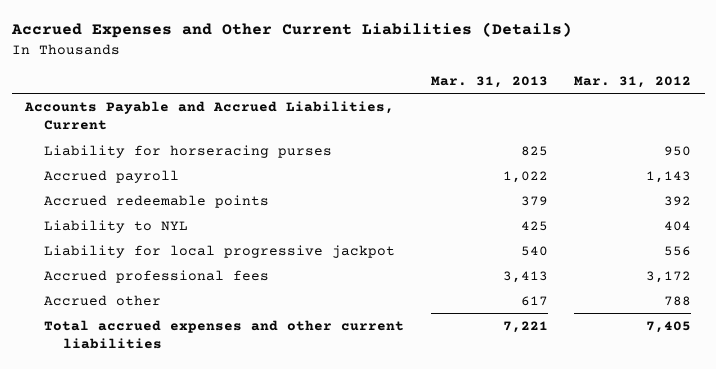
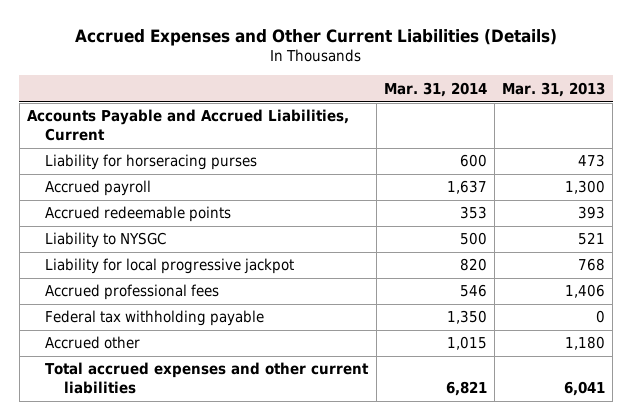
[574,75,692,88] Mar. 31, 2012 -> none
none -> [383,81,487,97] Mar. 31, 2014
[520,145,548,156] 825 -> [578,154,606,168] 473
[502,170,548,183] 1,022 -> [565,180,606,195] 1,300
[520,195,548,206] 379 -> [578,206,606,220] 393
[43,219,188,233] Liability to NYL -> [45,232,167,249] Liability to NYSGC
[520,220,548,231] 425 -> [578,232,606,246] 521
[520,245,548,256] 540 -> [578,258,606,272] 768
[502,270,548,283] 3,413 -> [565,284,606,299] 1,406
none -> [45,310,265,327] Federal tax withholding payable
[520,295,548,306] 617 -> [565,336,606,351] 1,180
[502,320,548,333] 7,221 -> [564,380,606,396] 6,041

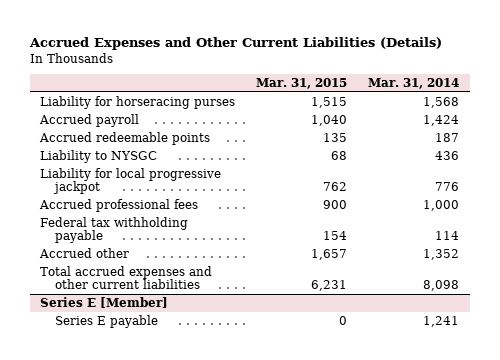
[502,81,606,97] Mar. 31, 2013 -> none
none -> [256,77,348,89] Mar. 31, 2015
[26,109,349,141] Accounts Payable and Accrued Liabilities, Current -> none
[459,154,487,168] 600 -> [423,96,460,108] 1,568
[446,180,487,195] 1,637 -> [423,114,460,126] 1,424
[459,206,487,220] 353 -> [435,132,460,142] 187
[459,232,487,246] 500 -> [435,150,460,160] 436
[459,258,487,272] 820 -> [435,182,460,192] 776
[459,284,487,298] 546 -> [423,199,460,211] 1,000
[446,310,487,325] 1,350 -> [435,231,460,241] 114
[446,336,487,351] 1,015 -> [423,248,460,260] 1,352
[445,380,487,396] 6,821 -> [423,280,460,292] 8,098
none -> [40,296,169,308] Series E [Member]
none -> [54,314,158,328] Series E payable

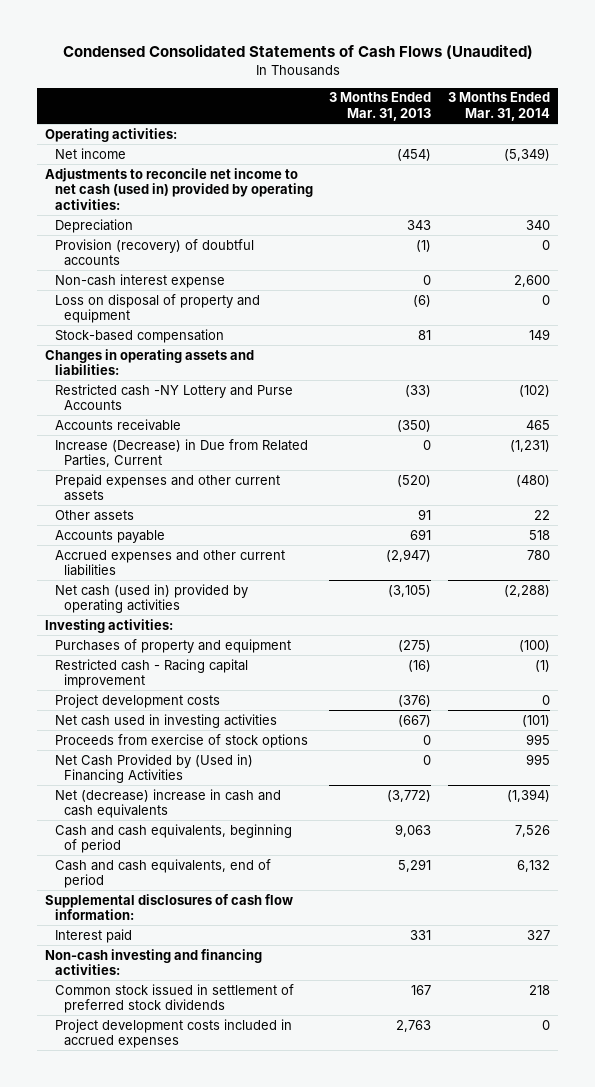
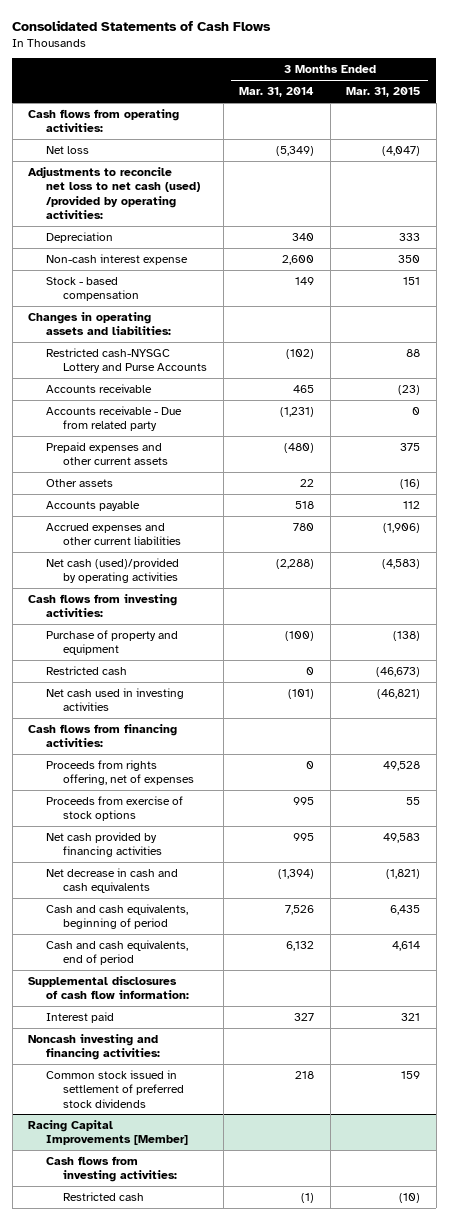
[62,44,533,60] Condensed Consolidated Statements of Cash Flows (Unaudited) -> [12,19,272,31] Consolidated Statements of Cash Flows
[329,92,432,121] 3 Months Ended Mar. 31, 2013 -> none
none -> [346,87,421,98] Mar. 31, 2015
[45,127,178,142] Operating activities: -> [28,108,180,133] Cash flows from operating activities:
[54,147,126,159] Net income -> [45,145,89,154] Net loss
[45,167,313,210] Adjustments to reconcile net income to net cash (used in) provided by operating activities: -> [28,166,200,219] Adjustments to reconcile net loss to net cash (used) /provided by operating activities:
[54,238,254,267] Provision (recovery) of doubtful accounts -> none
[54,293,260,324] Loss on disposal of property and equipment -> none
[54,328,224,343] Stock-based compensation -> [45,276,139,302] Stock - based compensation
[54,383,293,411] Restricted cash -NY Lottery and Purse Accounts -> [45,347,207,374] Restricted cash-NYSGC Lottery and Purse Accounts
[54,438,308,468] Increase (Decrease) in Due from Related Parties, Current -> [45,405,182,432] Accounts receivable - Due from related party
[54,693,220,708] Project development costs -> none
[54,583,248,614] Net cash (used in) provided by operating activities -> [45,557,179,584] Net cash (used)/provided by operating activities
[45,618,174,633] Investing activities: -> [28,593,178,618] Cash flows from investing activities:
[54,638,291,653] Purchases of property and equipment -> [45,629,178,656] Purchase of property and equipment
[54,658,248,689] Restricted cash - Racing capital improvement -> [45,665,127,675] Restricted cash
[534,659,550,672] (1) -> [306,666,315,675] 0
none -> [28,723,178,748] Cash flows from financing activities:
none -> [45,759,194,786] Proceeds from rights offering, net of expenses
[54,753,253,784] Net Cash Provided by (Used in) Financing Activities -> [45,831,162,858] Net cash provided by financing activities
[54,788,281,819] Net (decrease) increase in cash and cash equivalents -> [45,867,178,894] Net decrease in cash and cash equivalents
[45,948,263,976] Non-cash investing and financing activities: -> [28,1033,160,1061] Noncash investing and financing activities:
[54,1018,292,1049] Project development costs included in accrued expenses -> none
none -> [28,1119,188,1146] Racing Capital Improvements [Member]
none -> [45,1155,177,1183] Cash flows from investing activities:
none -> [62,1191,144,1201] Restricted cash

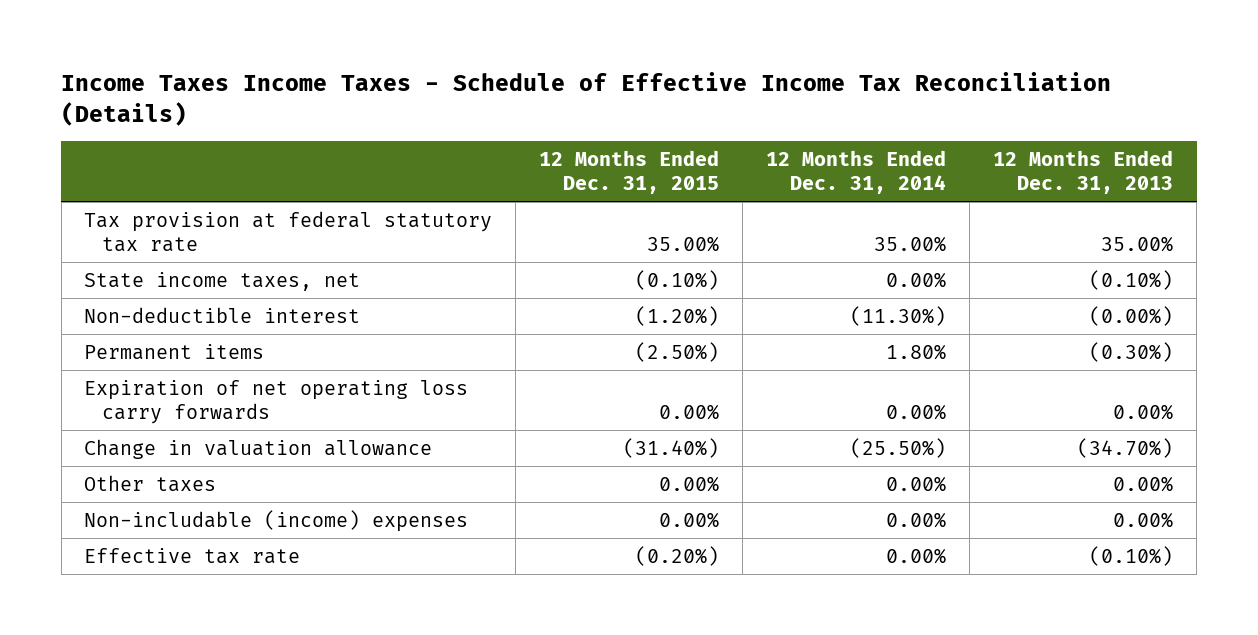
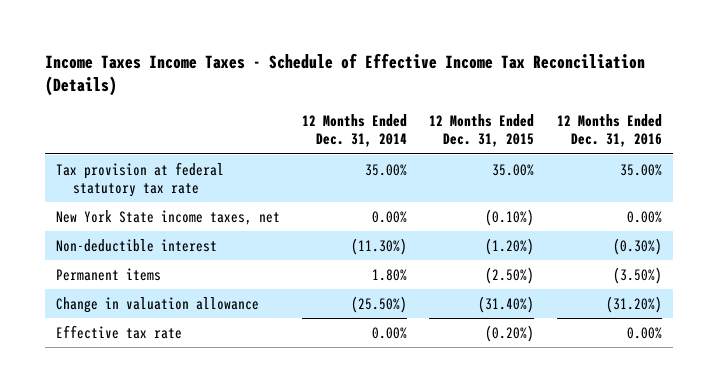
[993,150,1174,194] 12 Months Ended Dec. 31, 2013 -> none
none -> [556,114,662,148] 12 Months Ended Dec. 31, 2016
[84,272,361,292] State income taxes, net -> [55,209,280,225] New York State income taxes, net
[84,380,469,424] Expiration of net operating loss carry forwards -> none
[84,475,217,493] Other taxes -> none
[84,510,469,533] Non-includable (income) expenses -> none

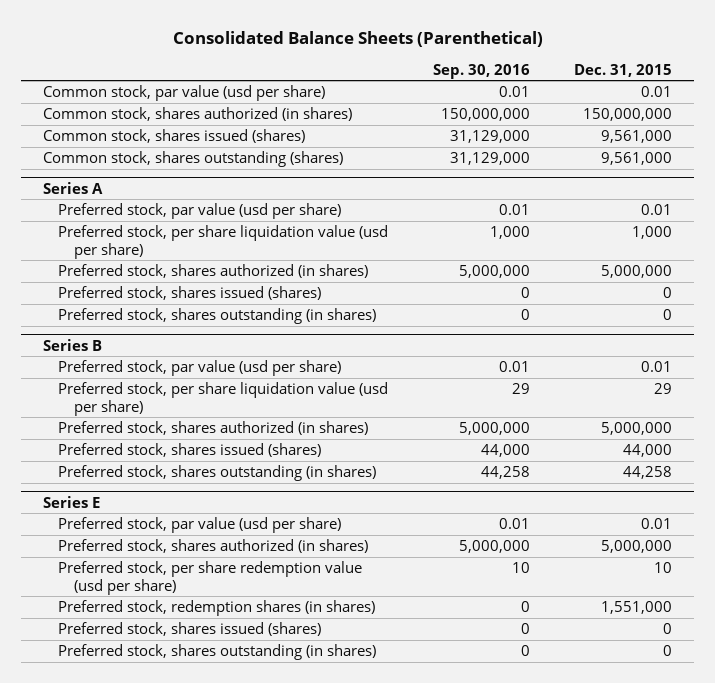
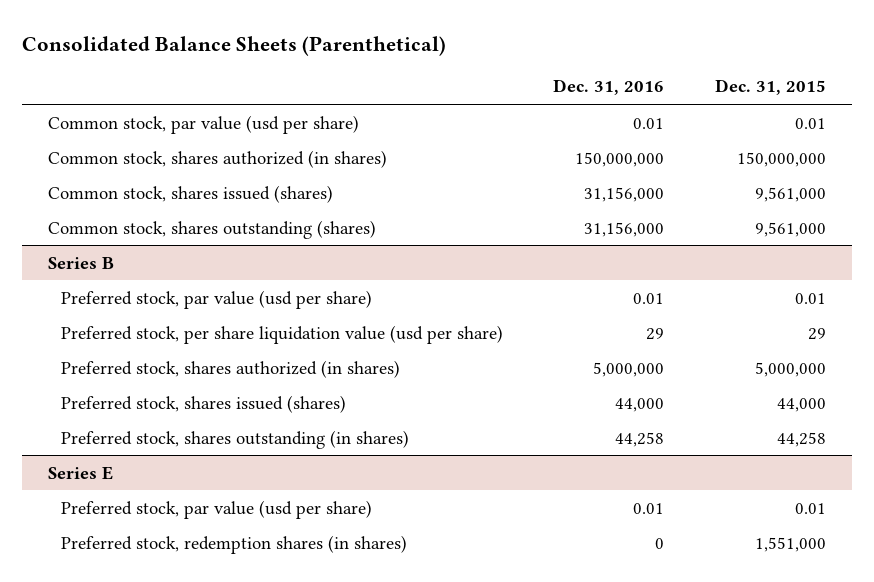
[432,63,530,79] Sep. 30, 2016 -> none
none -> [553,79,665,96] Dec. 31, 2016
[43,181,104,194] Series A -> none
[58,203,342,220] Preferred stock, par value (usd per share) -> none
[58,225,389,259] Preferred stock, per share liquidation value (usd per share) -> none
[58,264,369,279] Preferred stock, shares authorized (in shares) -> none
[58,286,322,301] Preferred stock, shares issued (shares) -> none
[58,308,377,325] Preferred stock, shares outstanding (in shares) -> none
[58,539,369,554] Preferred stock, shares authorized (in shares) -> none
[58,561,363,595] Preferred stock, per share redemption value (usd per share) -> none
[58,622,322,637] Preferred stock, shares issued (shares) -> none
[58,644,377,661] Preferred stock, shares outstanding (in shares) -> none

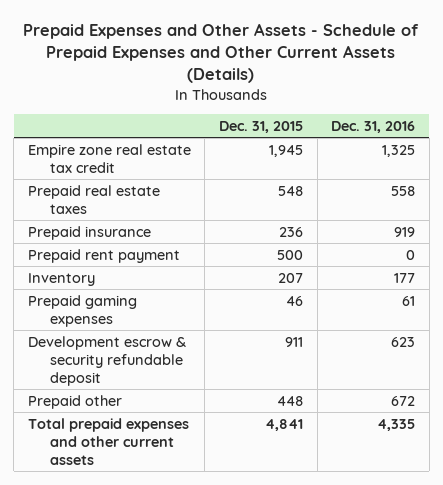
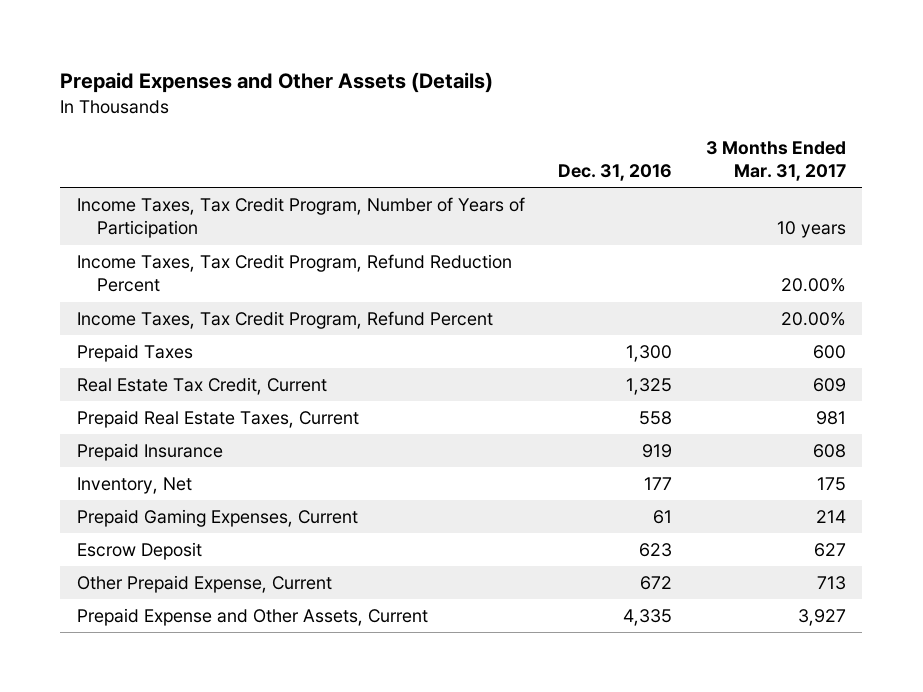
[23,23,420,84] Prepaid Expenses and Other Assets - Schedule of Prepaid Expenses and Other Current Assets (Details) -> [60,72,494,94] Prepaid Expenses and Other Assets (Details)
[218,120,303,133] Dec. 31, 2015 -> none
none -> [705,140,846,181] 3 Months Ended Mar. 31, 2017
[27,248,180,263] Prepaid rent payment -> none
none -> [77,197,526,239] Income Taxes, Tax Credit Program, Number of Years of Participation
none -> [77,254,513,293] Income Taxes, Tax Credit Program, Refund Reduction Percent
none -> [77,311,494,330] Income Taxes, Tax Credit Program, Refund Percent
none -> [77,344,194,363] Prepaid Taxes
[27,143,191,173] Empire zone real estate tax credit -> [77,377,328,396] Real Estate Tax Credit, Current
[27,184,160,214] Prepaid real estate taxes -> [77,410,360,429] Prepaid Real Estate Taxes, Current
[27,225,151,240] Prepaid insurance -> [77,443,224,462] Prepaid Insurance
[27,272,95,286] Inventory -> [77,477,193,495] Inventory, Net
[27,294,137,327] Prepaid gaming expenses -> [77,509,359,528] Prepaid Gaming Expenses, Current
[27,335,186,386] Development escrow & security refundable deposit -> [77,542,203,561] Escrow Deposit
[27,394,122,409] Prepaid other -> [77,575,333,594] Other Prepaid Expense, Current
[27,417,189,465] Total prepaid expenses and other current assets -> [77,608,429,627] Prepaid Expense and Other Assets, Current

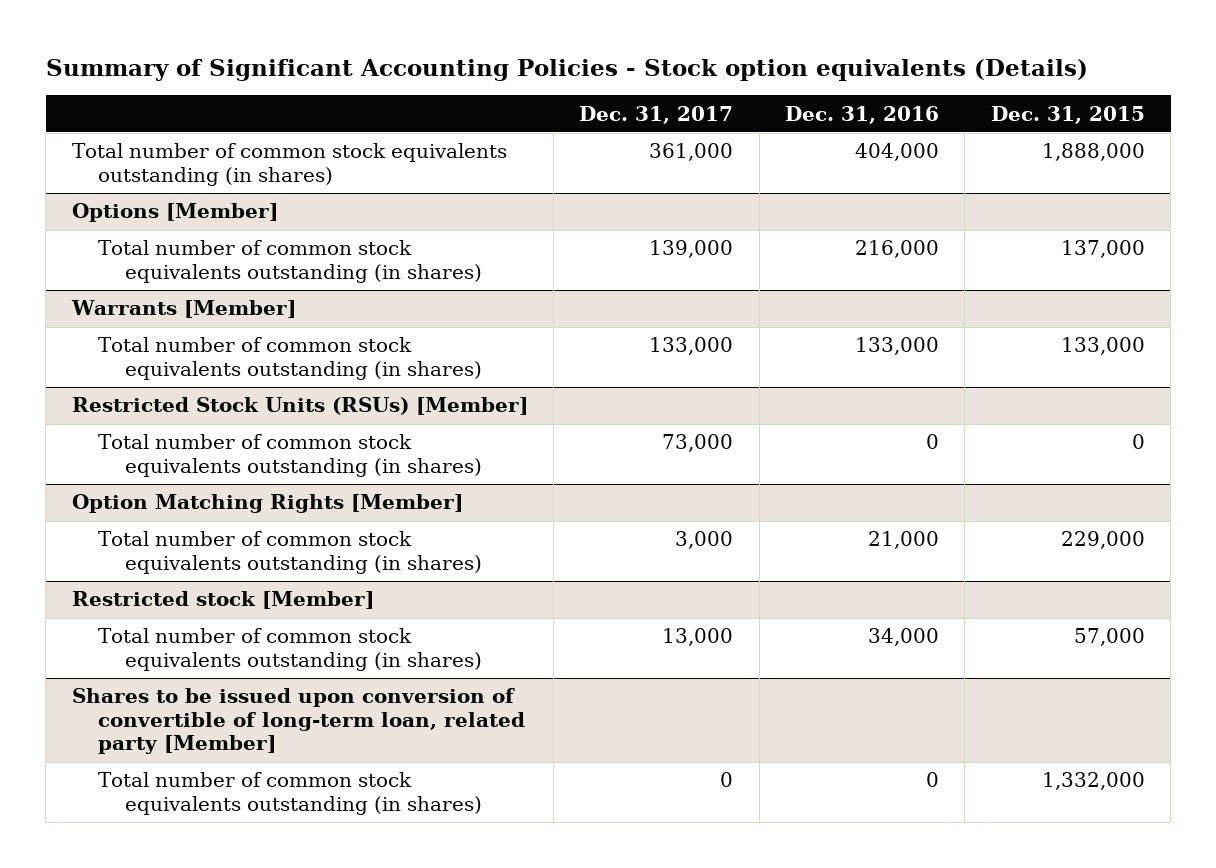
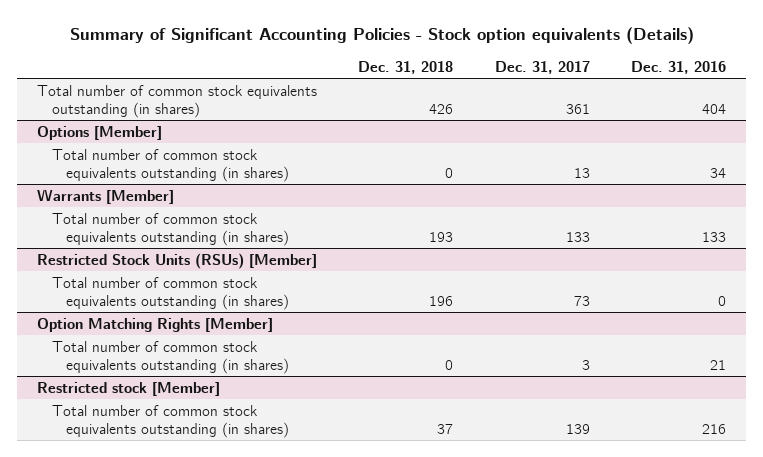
[990,105,1145,124] Dec. 31, 2015 -> none
none -> [358,60,454,74] Dec. 31, 2018
[649,143,734,162] 361,000 -> [565,103,590,114] 361
[855,143,940,162] 404,000 -> [701,103,726,114] 404
[649,240,734,259] 139,000 -> [573,167,590,178] 13
[855,240,940,259] 216,000 -> [709,167,726,178] 34
[649,337,734,356] 133,000 -> [565,231,590,242] 133
[855,337,940,356] 133,000 -> [701,231,726,242] 133
[662,434,734,453] 73,000 -> [573,295,590,306] 73
[675,531,734,550] 3,000 -> [581,359,590,370] 3
[868,531,940,550] 21,000 -> [709,359,726,370] 21
[71,688,526,755] Shares to be issued upon conversion of convertible of long-term loan, related party [Member] -> none
[98,772,482,815] Total number of common stock equivalents outstanding (in shares) -> none
[662,628,734,647] 13,000 -> [565,423,590,434] 139
[868,628,940,647] 34,000 -> [701,423,726,434] 216

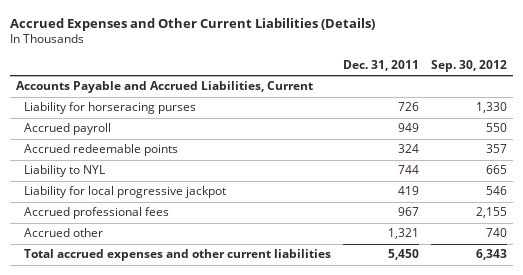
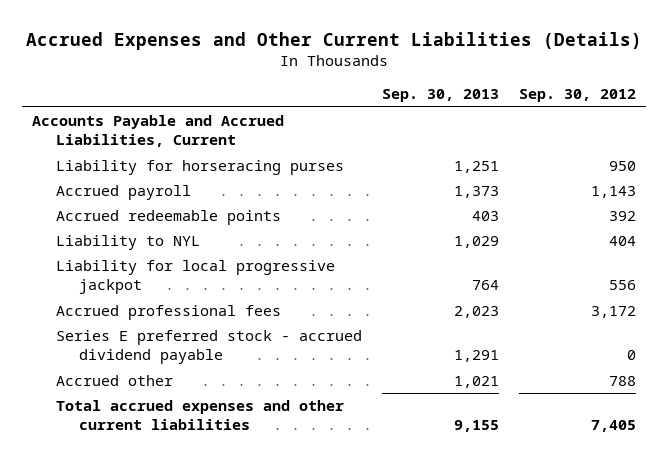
[343,60,420,72] Dec. 31, 2011 -> none
none -> [381,89,499,103] Sep. 30, 2013
[476,102,508,114] 1,330 -> [608,161,636,172] 950
[486,123,508,133] 550 -> [590,186,636,199] 1,143
[486,144,508,154] 357 -> [608,211,636,222] 392
[486,165,508,175] 665 -> [608,236,636,247] 404
[486,186,508,196] 546 -> [608,280,636,291] 556
[476,207,508,219] 2,155 -> [590,306,636,319] 3,172
none -> [55,330,362,365] Series E preferred stock - accrued dividend payable
[486,228,508,238] 740 -> [608,376,636,387] 788
[476,249,508,261] 6,343 -> [590,420,636,433] 7,405

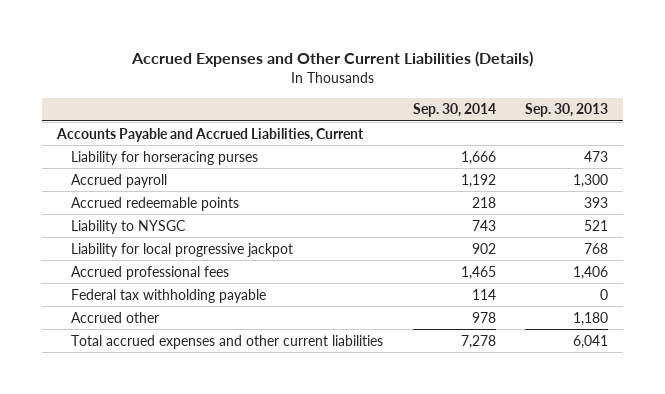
[518,89,636,103] Sep. 30, 2012 -> none
none -> [412,103,496,118] Sep. 30, 2014
[55,330,362,365] Series E preferred stock - accrued dividend payable -> none
[453,161,499,174] 1,251 -> [584,150,609,162] 473
[453,186,499,199] 1,373 -> [573,173,609,188] 1,300
[471,211,499,222] 403 -> [584,196,609,208] 393
[55,235,200,251] Liability to NYL -> [70,219,186,234] Liability to NYSGC
[453,236,499,249] 1,029 -> [584,219,609,231] 521
[471,280,499,291] 764 -> [584,242,609,254] 768
[453,306,499,319] 2,023 -> [573,265,609,280] 1,406
none -> [70,288,266,303] Federal tax withholding payable
[453,376,499,389] 1,021 -> [573,311,609,326] 1,180
[453,420,499,433] 9,155 -> [573,334,609,349] 6,041

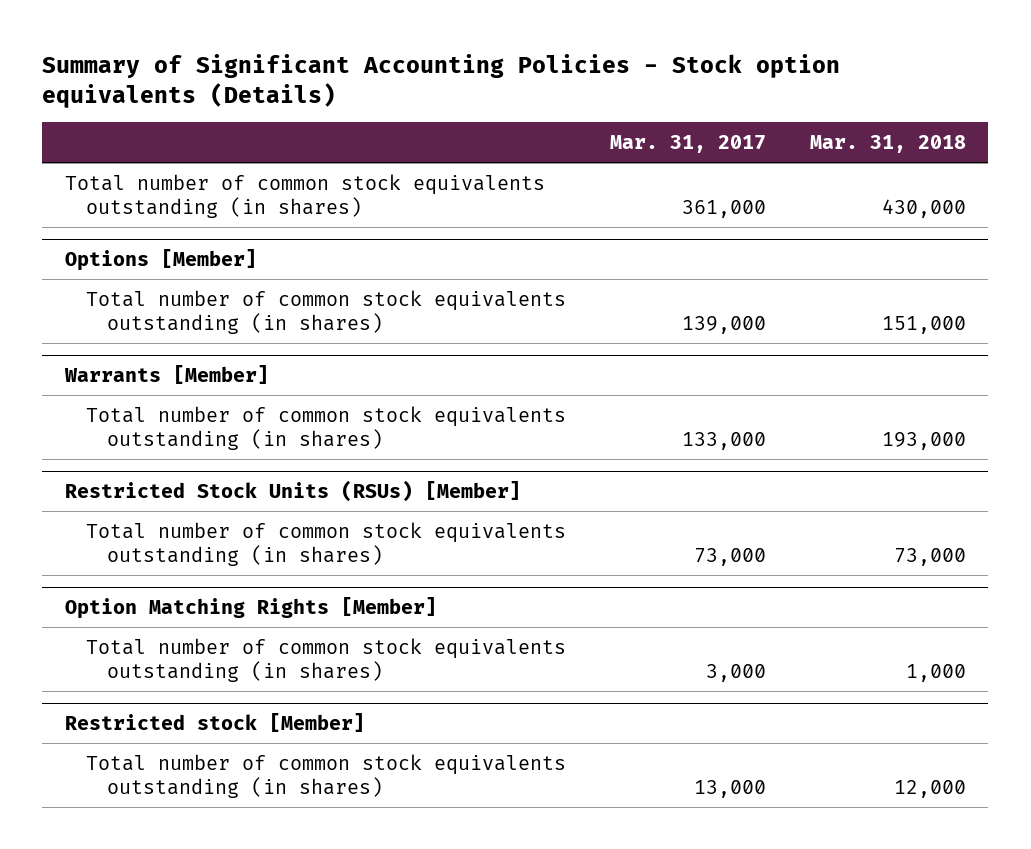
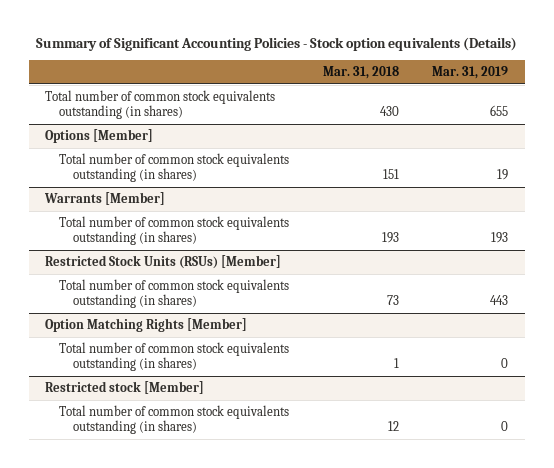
[609,134,766,153] Mar. 31, 2017 -> none
none -> [432,66,509,80] Mar. 31, 2019
[882,199,967,219] 430,000 -> [379,106,399,117] 430
[882,316,967,335] 151,000 -> [382,169,399,180] 151
[882,432,967,451] 193,000 -> [381,232,399,244] 193
[894,548,967,567] 73,000 -> [386,295,399,306] 73
[906,664,967,683] 1,000 -> [393,358,399,369] 1
[894,780,967,799] 12,000 -> [387,421,399,432] 12

